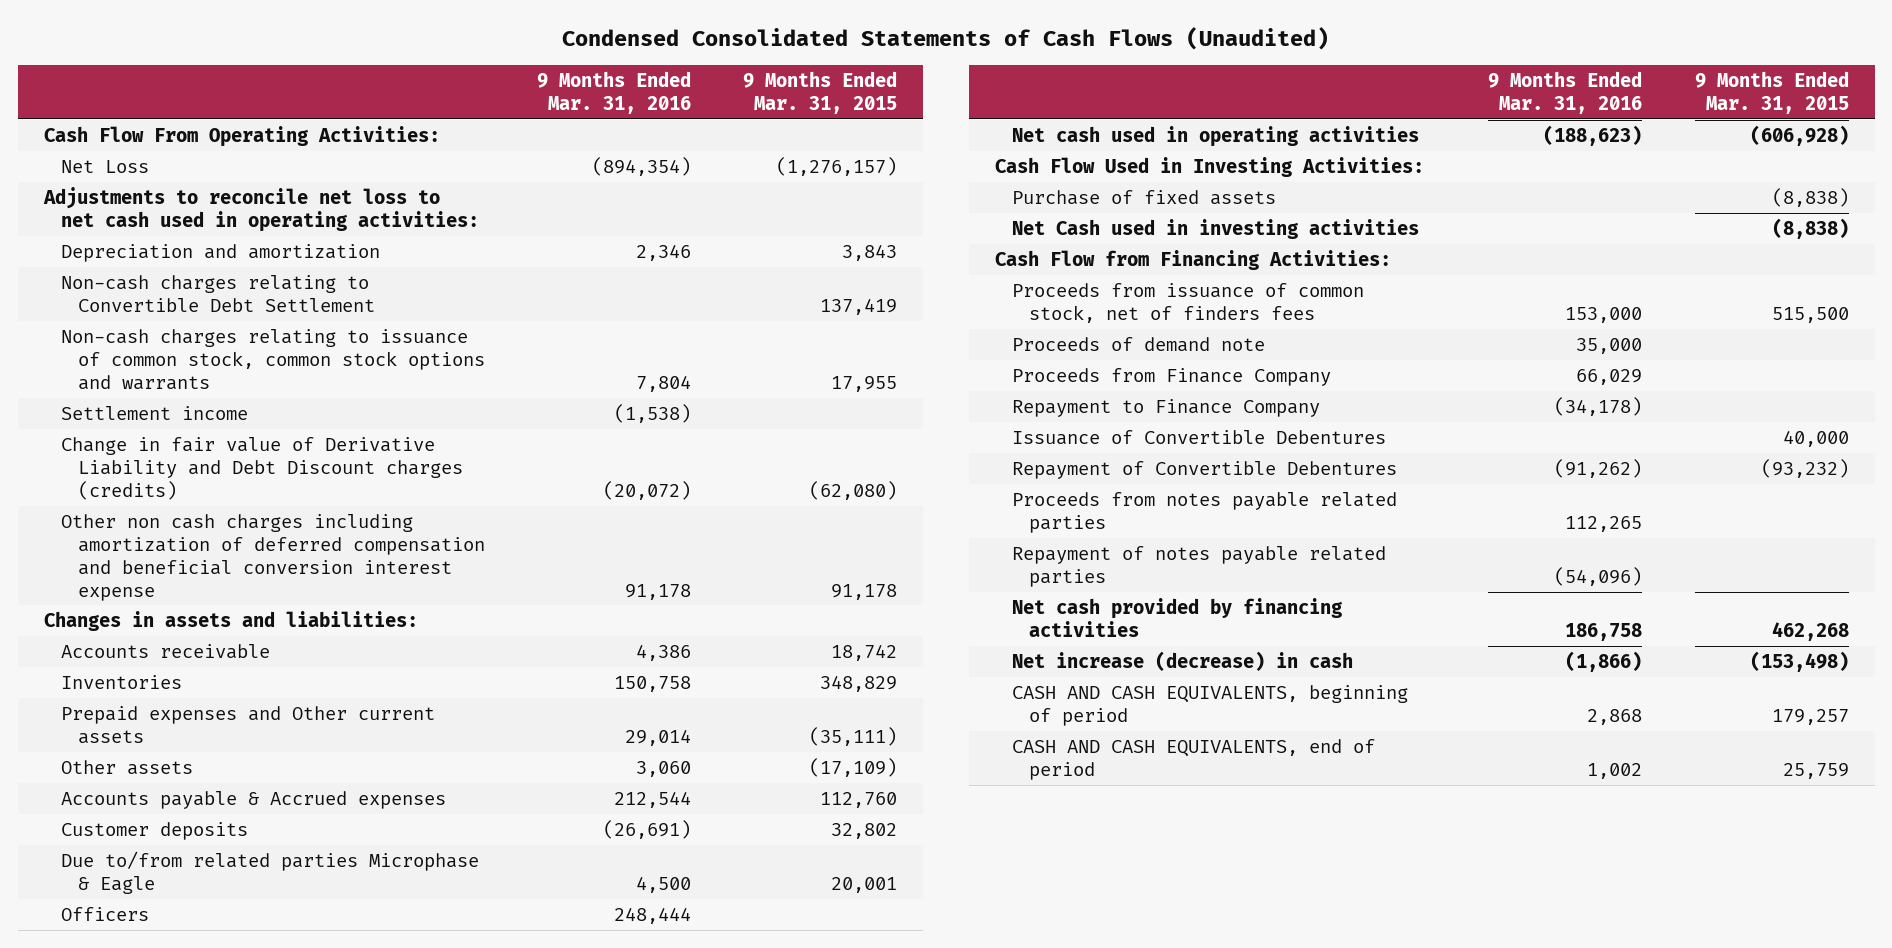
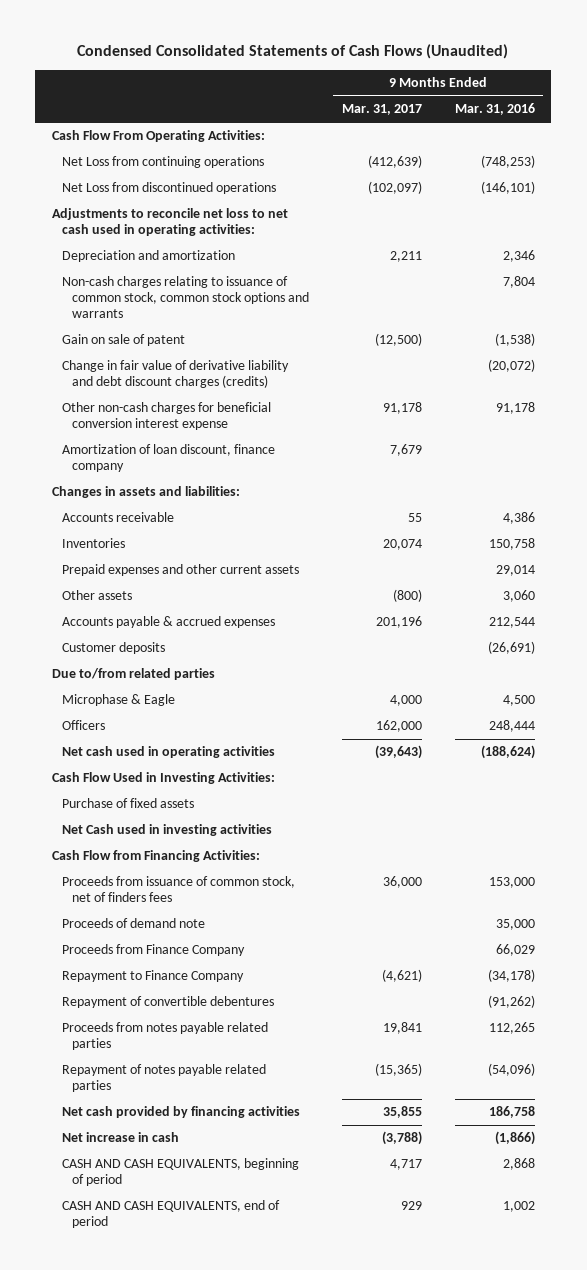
[742,70,897,114] 9 Months Ended Mar. 31, 2015 -> none
none -> [341,104,422,116] Mar. 31, 2017
[60,159,149,173] Net Loss -> none
none -> [61,156,264,169] Net Loss from continuing operations
none -> [61,182,276,195] Net Loss from discontinued operations
[60,274,375,312] Non-cash charges relating to Convertible Debt Settlement -> none
[60,405,248,420] Settlement income -> [61,334,185,347] Gain on sale of patent
[60,436,463,500] Change in fair value of Derivative Liability and Debt Discount charges (credits) -> [61,360,289,389] Change in fair value of derivative liability and debt discount charges (credits)
[60,513,485,601] Other non cash charges including amortization of deferred compensation and beneficial conversion interest expense -> [61,402,271,431] Other non-cash charges for beneficial conversion interest expense
none -> [61,444,275,473] Amortization of loan discount, finance company
[60,705,435,744] Prepaid expenses and Other current assets -> [61,564,299,577] Prepaid expenses and other current assets
[60,790,446,809] Accounts payable & Accrued expenses -> [61,616,275,629] Accounts payable & accrued expenses
none -> [51,668,215,681] Due to/from related parties
[60,850,479,894] Due to/from related parties Microphase & Eagle -> [61,694,175,707] Microphase & Eagle
[1543,124,1643,146] (188,623) -> [480,745,535,760] (188,624)
[1012,429,1387,445] Issuance of Convertible Debentures -> none
[1012,460,1398,479] Repayment of Convertible Debentures -> [61,996,274,1009] Repayment of convertible debentures
[1012,650,1354,671] Net increase (decrease) in cash -> [61,1132,179,1143] Net increase in cash

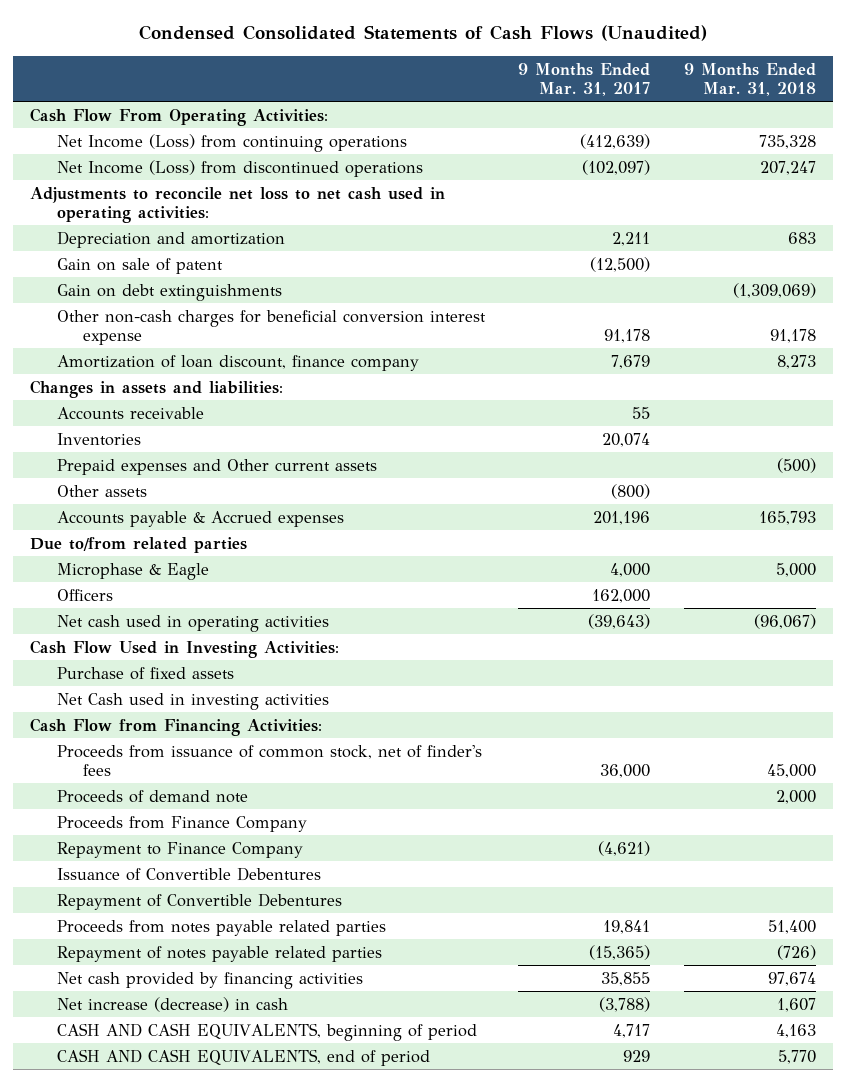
[454,103,535,116] Mar. 31, 2016 -> none
none -> [683,62,816,96] 9 Months Ended Mar. 31, 2018
[61,156,264,169] Net Loss from continuing operations -> [56,133,407,152] Net Income (Loss) from continuing operations
[61,182,276,195] Net Loss from discontinued operations -> [56,159,423,177] Net Income (Loss) from discontinued operations
[61,276,309,318] Non-cash charges relating to issuance of common stock, common stock options and warrants -> none
[61,360,289,389] Change in fair value of derivative liability and debt discount charges (credits) -> none
none -> [56,283,282,301] Gain on debt extinguishments
[61,564,299,577] Prepaid expenses and other current assets -> [56,458,377,475] Prepaid expenses and Other current assets
[61,642,165,655] Customer deposits -> none
[61,616,275,629] Accounts payable & accrued expenses -> [56,510,344,527] Accounts payable & Accrued expenses
[61,876,295,903] Proceeds from issuance of common stock, net of finders fees -> [56,744,482,777] Proceeds from issuance of common stock, net of finder's fees
none -> [56,866,321,881] Issuance of Convertible Debentures
[61,996,274,1009] Repayment of convertible debentures -> [56,892,342,910] Repayment of Convertible Debentures
[61,1132,179,1143] Net increase in cash -> [56,996,288,1012] Net increase (decrease) in cash

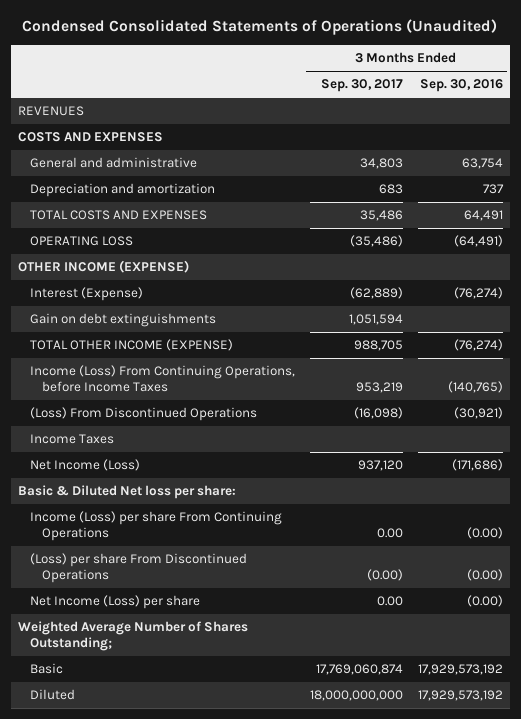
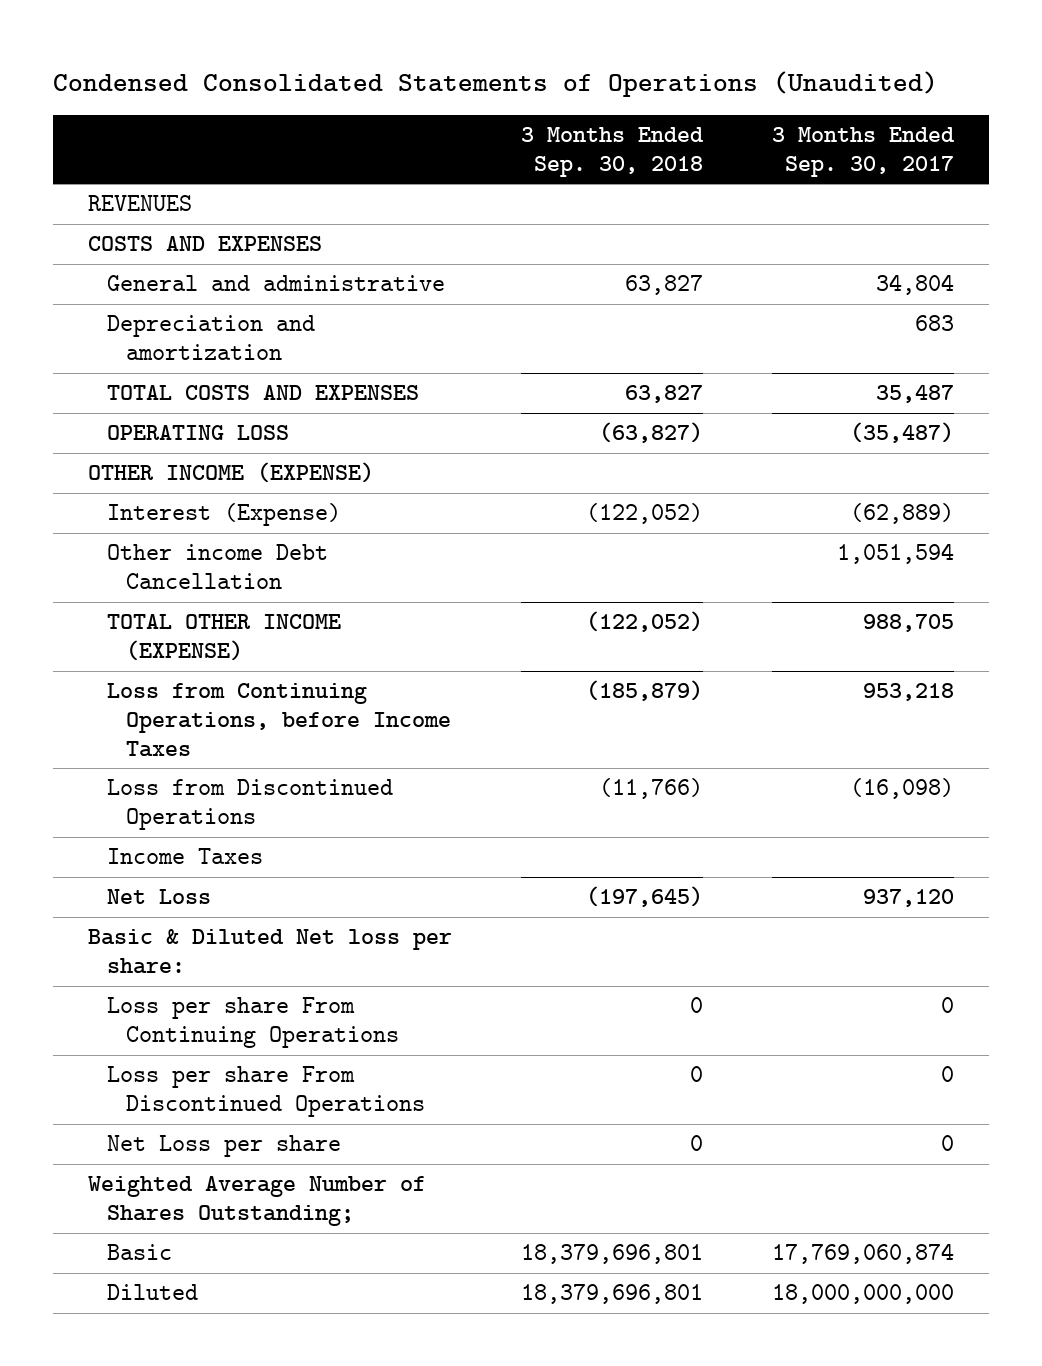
[419,79,503,93] Sep. 30, 2016 -> none
none -> [520,127,704,177] 3 Months Ended Sep. 30, 2018
[359,158,403,170] 34,803 -> [876,274,955,296] 34,804
[359,210,403,222] 35,486 -> [876,385,955,404] 35,487
[349,235,403,248] (35,486) -> [850,422,955,444] (35,487)
[29,313,216,328] Gain on debt extinguishments -> [106,544,328,590] Other income Debt Cancellation
[29,365,295,393] Income (Loss) From Continuing Operations, before Income Taxes -> [106,683,452,757] Loss from Continuing Operations, before Income Taxes
[355,382,403,394] 953,219 -> [863,683,955,702] 953,218
[29,407,257,422] (Loss) From Discontinued Operations -> [106,779,393,831] Loss from Discontinued Operations
[29,459,140,472] Net Income (Loss) -> [106,889,211,905] Net Loss
[29,511,282,542] Income (Loss) per share From Continuing Operations -> [106,997,400,1049] Loss per share From Continuing Operations
[376,528,403,539] 0.00 -> [941,997,955,1014] 0
[29,553,247,584] (Loss) per share From Discontinued Operations -> [106,1066,426,1118] Loss per share From Discontinued Operations
[366,569,403,582] (0.00) -> [941,1066,955,1083] 0
[29,595,200,610] Net Income (Loss) per share -> [106,1135,341,1158] Net Loss per share
[376,596,403,607] 0.00 -> [941,1135,955,1152] 0

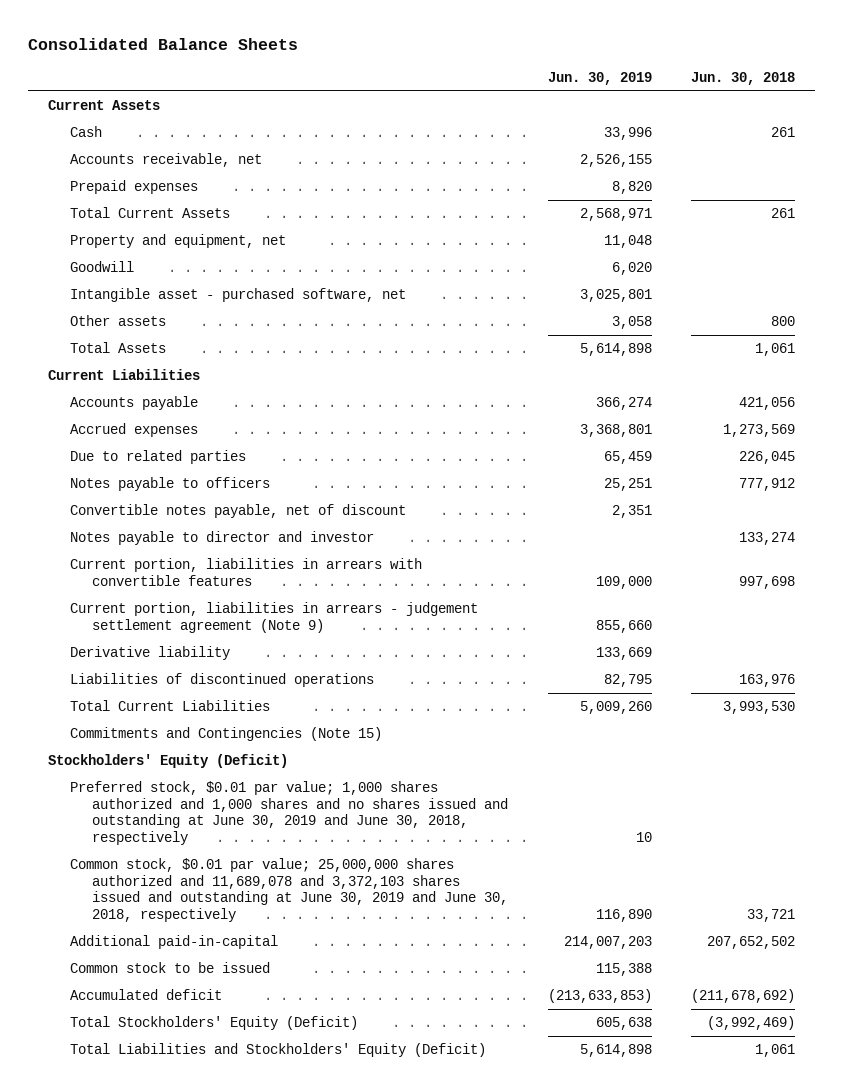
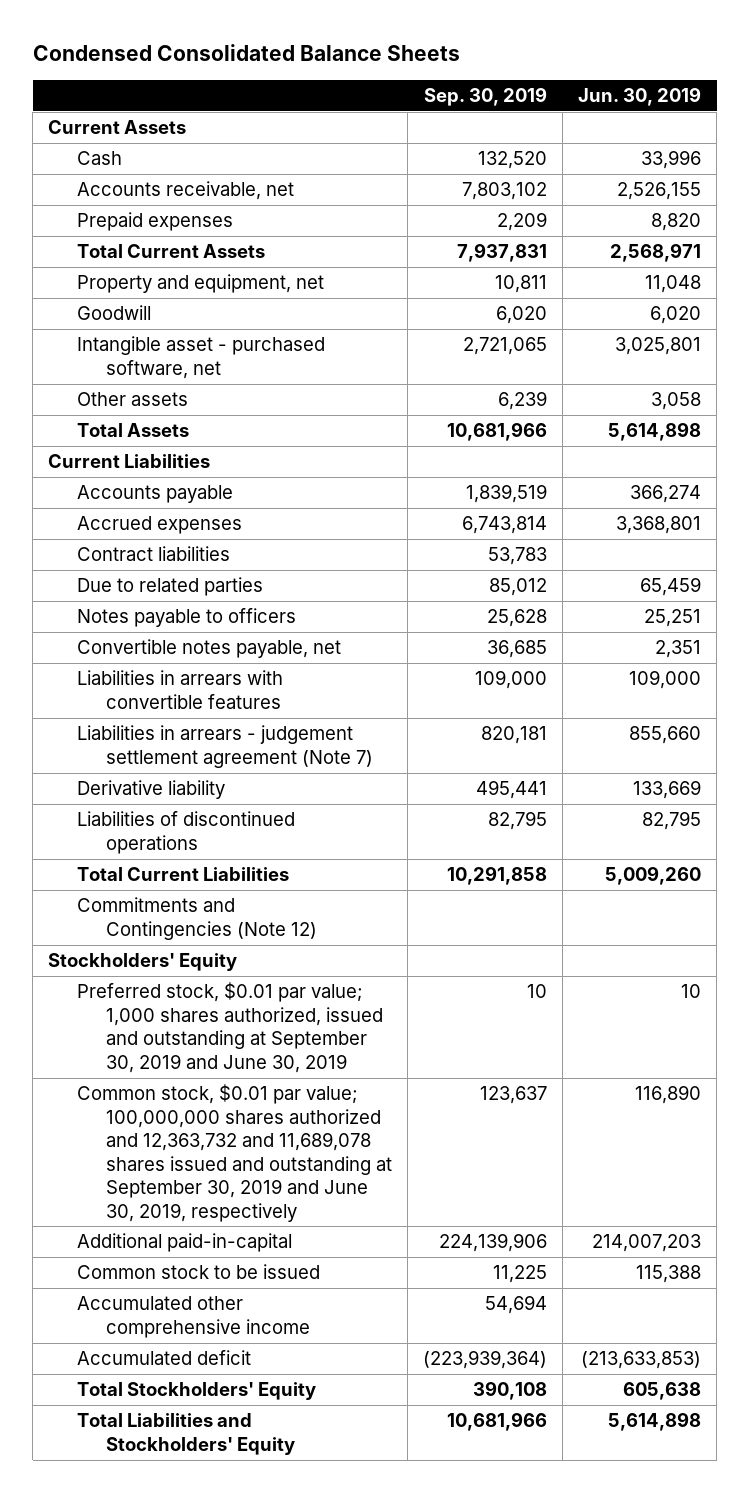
[27,37,298,50] Consolidated Balance Sheets -> [32,44,460,62] Condensed Consolidated Balance Sheets
[691,72,796,86] Jun. 30, 2018 -> none
none -> [424,86,548,106] Sep. 30, 2019
none -> [77,546,231,562] Contract liabilities
[69,531,374,546] Notes payable to director and investor -> none
[69,504,406,519] Convertible notes payable, net of discount -> [77,639,342,659] Convertible notes payable, net
[69,558,422,586] Current portion, liabilities in arrears with convertible features -> [77,670,284,709] Liabilities in arrears with convertible features
[69,602,478,633] Current portion, liabilities in arrears - judgement settlement agreement (Note 9) -> [77,725,374,768] Liabilities in arrears - judgement settlement agreement (Note 7)
[69,727,382,742] Commitments and Contingencies (Note 15) -> [77,897,318,940] Commitments and Contingencies (Note 12)
[47,754,288,769] Stockholders' Equity (Deficit) -> [48,953,238,972] Stockholders' Equity
[69,781,509,845] Preferred stock, $0.01 par value; 1,000 shares authorized and 1,000 shares and no shares issued and outstanding at June 30, 2019 and June 30, 2018, respectively -> [77,982,384,1073] Preferred stock, $0.01 par value; 1,000 shares authorized, issued and outstanding at September 30, 2019 and June 30, 2019
[69,858,509,922] Common stock, $0.01 par value; 25,000,000 shares authorized and 11,689,078 and 3,372,103 shares issued and outstanding at June 30, 2019 and June 30, 2018, respectively -> [77,1084,393,1222] Common stock, $0.01 par value; 100,000,000 shares authorized and 12,363,732 and 11,689,078 shares issued and outstanding at September 30, 2019 and June 30, 2019, respectively
none -> [77,1296,311,1338] Accumulated other comprehensive income
[69,1016,358,1031] Total Stockholders' Equity (Deficit) -> [77,1382,317,1401] Total Stockholders' Equity
[69,1043,486,1058] Total Liabilities and Stockholders' Equity (Deficit) -> [77,1413,296,1455] Total Liabilities and Stockholders' Equity

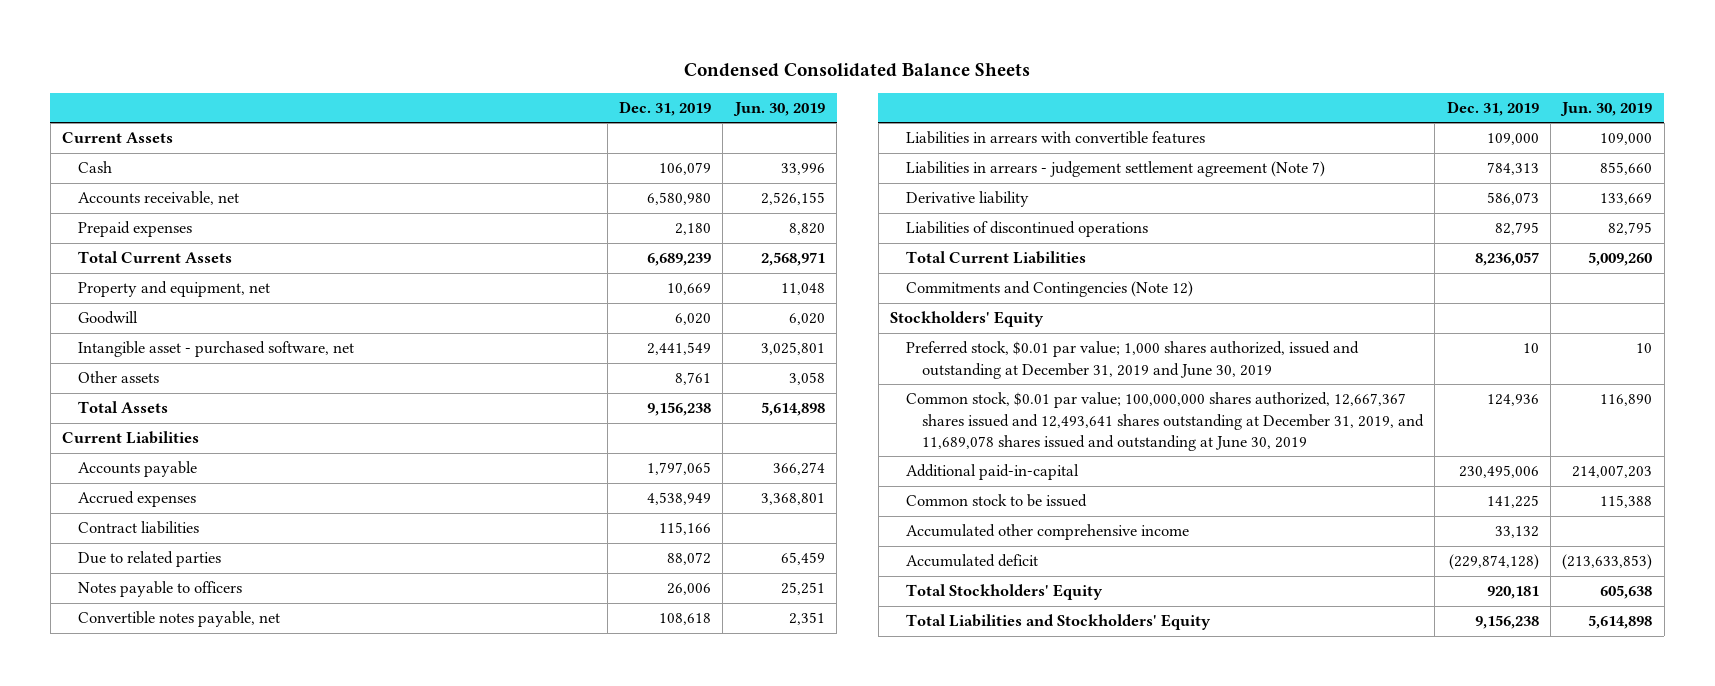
[424,86,548,106] Sep. 30, 2019 -> none
none -> [619,101,712,117] Dec. 31, 2019
[77,982,384,1073] Preferred stock, $0.01 par value; 1,000 shares authorized, issued and outstanding at September 30, 2019 and June 30, 2019 -> [906,341,1360,379] Preferred stock, $0.01 par value; 1,000 shares authorized, issued and outstanding at December 31, 2019 and June 30, 2019
[77,1084,393,1222] Common stock, $0.01 par value; 100,000,000 shares authorized and 12,363,732 and 11,689,078 shares issued and outstanding at September 30, 2019 and June 30, 2019, respectively -> [906,392,1425,451] Common stock, $0.01 par value; 100,000,000 shares authorized, 12,667,367 shares issued and 12,493,641 shares outstanding at December 31, 2019, and 11,689,078 shares issued and outstanding at June 30, 2019

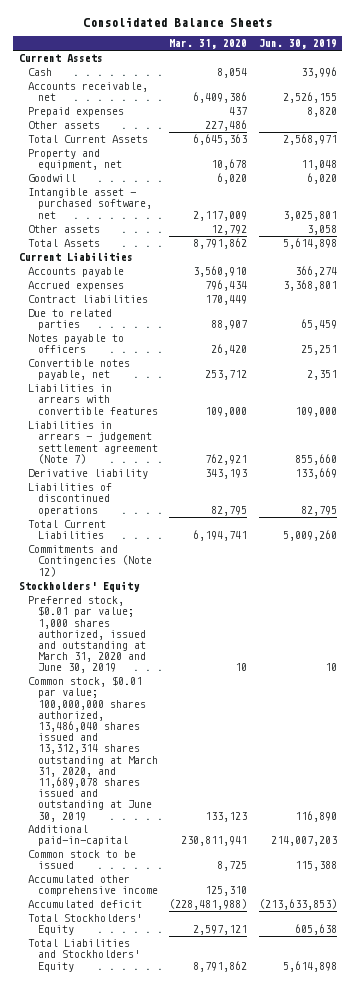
[684,63,1031,78] Condensed Consolidated Balance Sheets -> [82,17,272,28] Consolidated Balance Sheets
[619,101,712,117] Dec. 31, 2019 -> none
none -> [169,39,248,50] Mar. 31, 2020
none -> [28,121,101,130] Other assets
[906,341,1360,379] Preferred stock, $0.01 par value; 1,000 shares authorized, issued and outstanding at December 31, 2019 and June 30, 2019 -> [28,596,146,674] Preferred stock, $0.01 par value; 1,000 shares authorized, issued and outstanding at March 31, 2020 and June 30, 2019
[906,392,1425,451] Common stock, $0.01 par value; 100,000,000 shares authorized, 12,667,367 shares issued and 12,493,641 shares outstanding at December 31, 2019, and 11,689,078 shares issued and outstanding at June 30, 2019 -> [28,676,158,822] Common stock, $0.01 par value; 100,000,000 shares authorized, 13,486,040 shares issued and 13,312,314 shares outstanding at March 31, 2020, and 11,689,078 shares issued and outstanding at June 30, 2019

